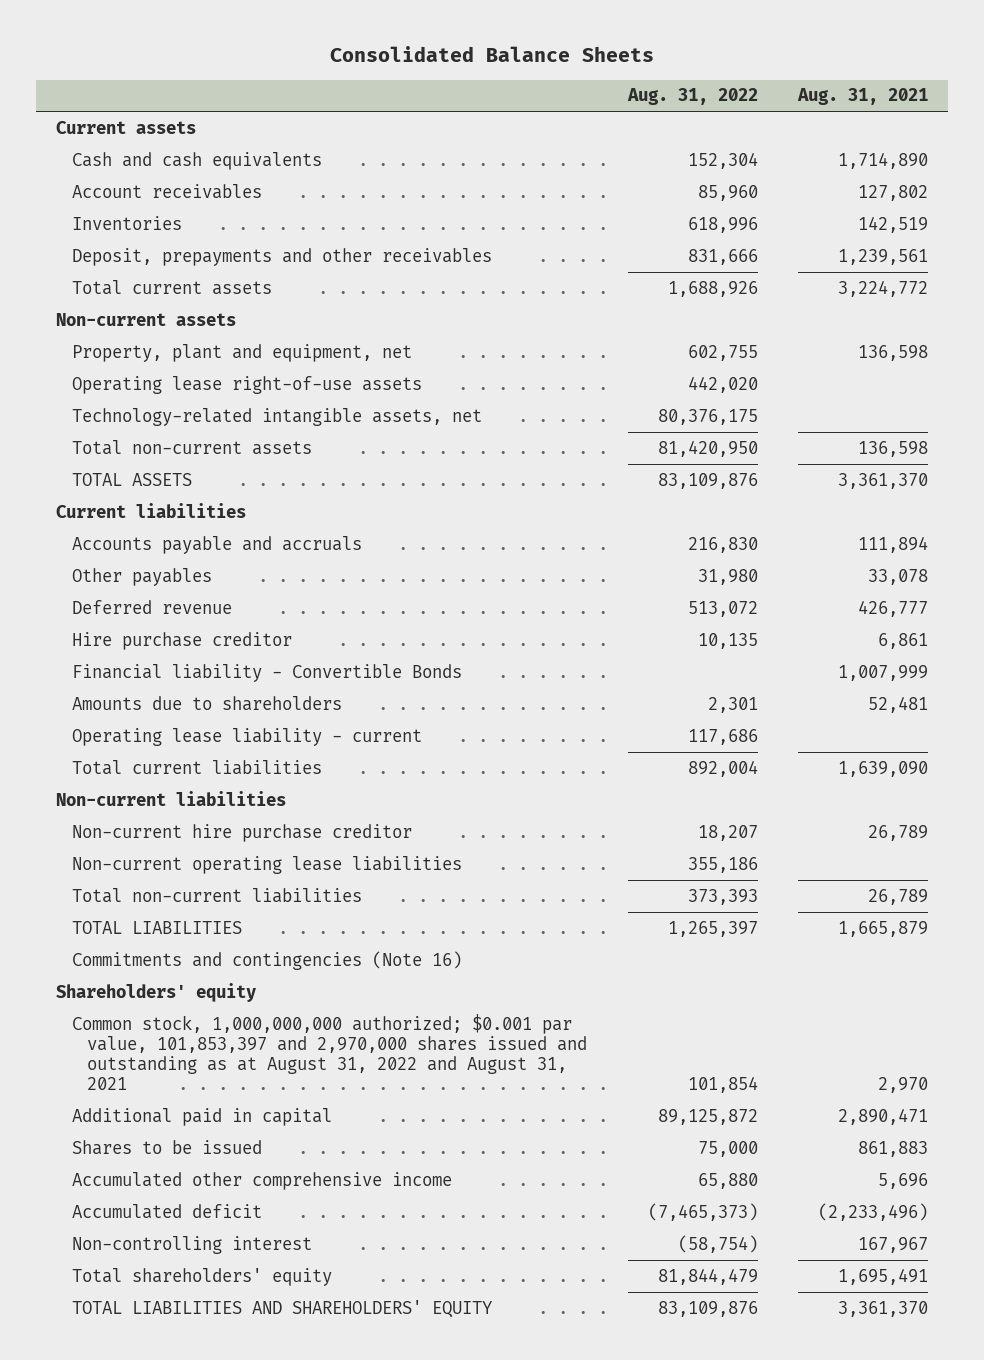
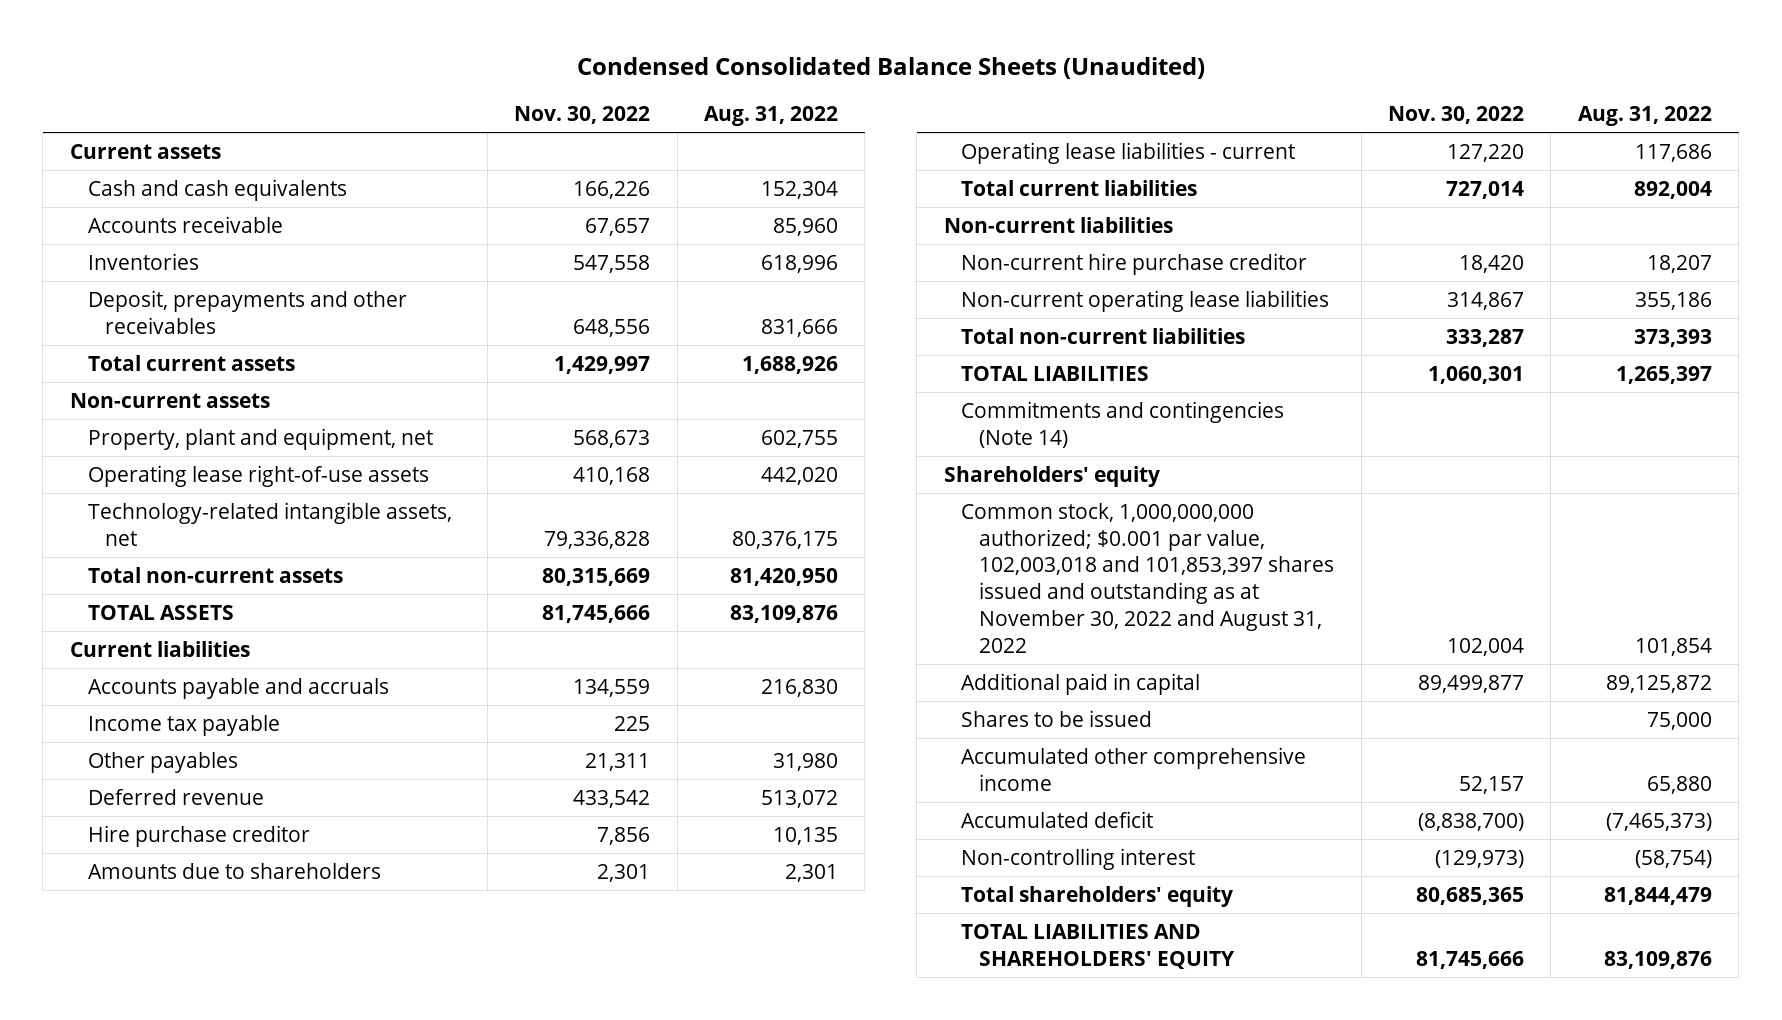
[329,46,654,63] Consolidated Balance Sheets -> [576,57,1205,80] Condensed Consolidated Balance Sheets (Unaudited)
[797,88,929,106] Aug. 31, 2021 -> none
none -> [514,106,651,125] Nov. 30, 2022
[71,183,262,199] Account receivables -> [87,215,283,233] Accounts receivable
none -> [87,714,280,736] Income tax payable
[71,663,462,682] Financial liability - Convertible Bonds -> none
[71,727,422,746] Operating lease liability - current -> [961,141,1296,164] Operating lease liabilities - current
[71,950,462,970] Commitments and contingencies (Note 16) -> [961,400,1285,448] Commitments and contingencies (Note 14)
[71,1013,588,1090] Common stock, 1,000,000,000 authorized; $0.001 par value, 101,853,397 and 2,970,000 shares issued and outstanding as at August 31, 2022 and August 31, 2021 -> [961,502,1335,654] Common stock, 1,000,000,000 authorized; $0.001 par value, 102,003,018 and 101,853,397 shares issued and outstanding as at November 30, 2022 and August 31, 2022

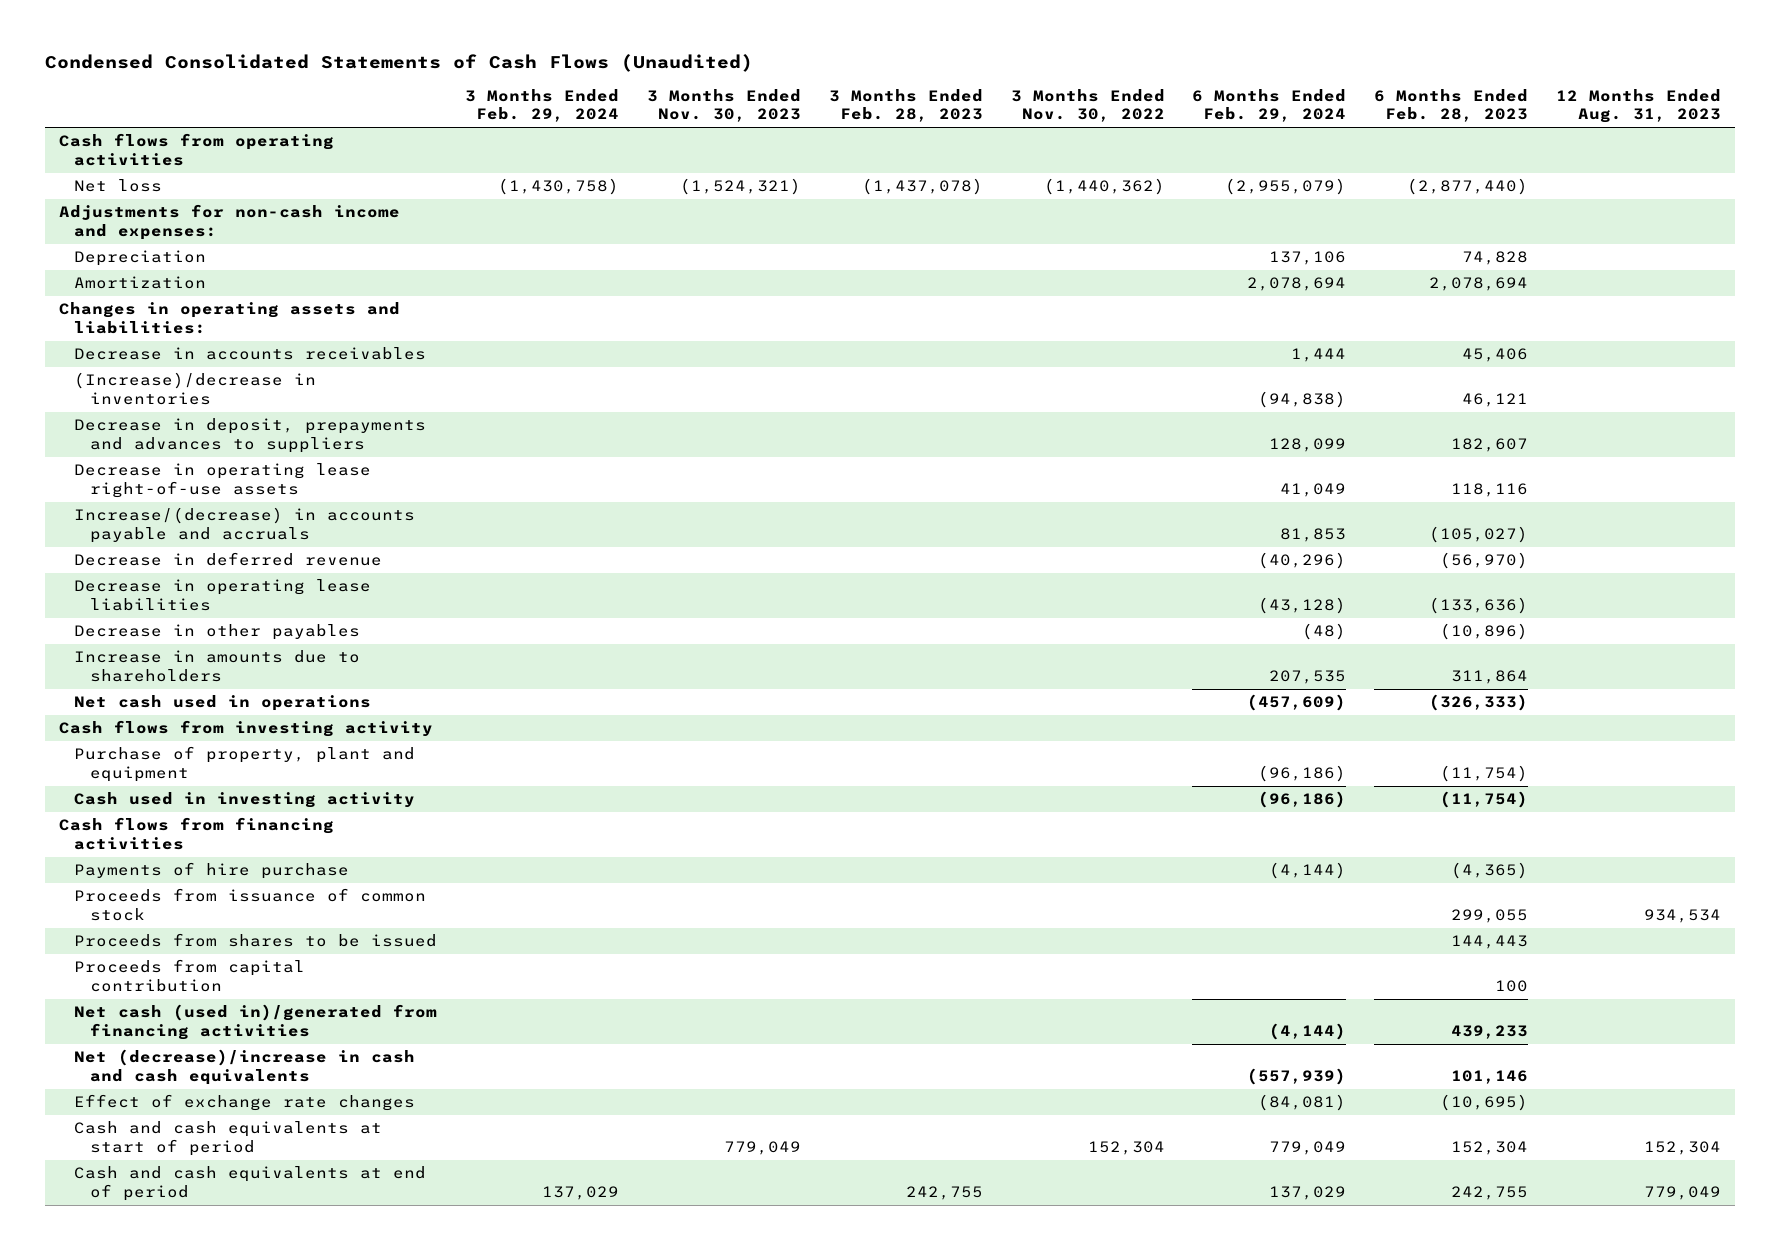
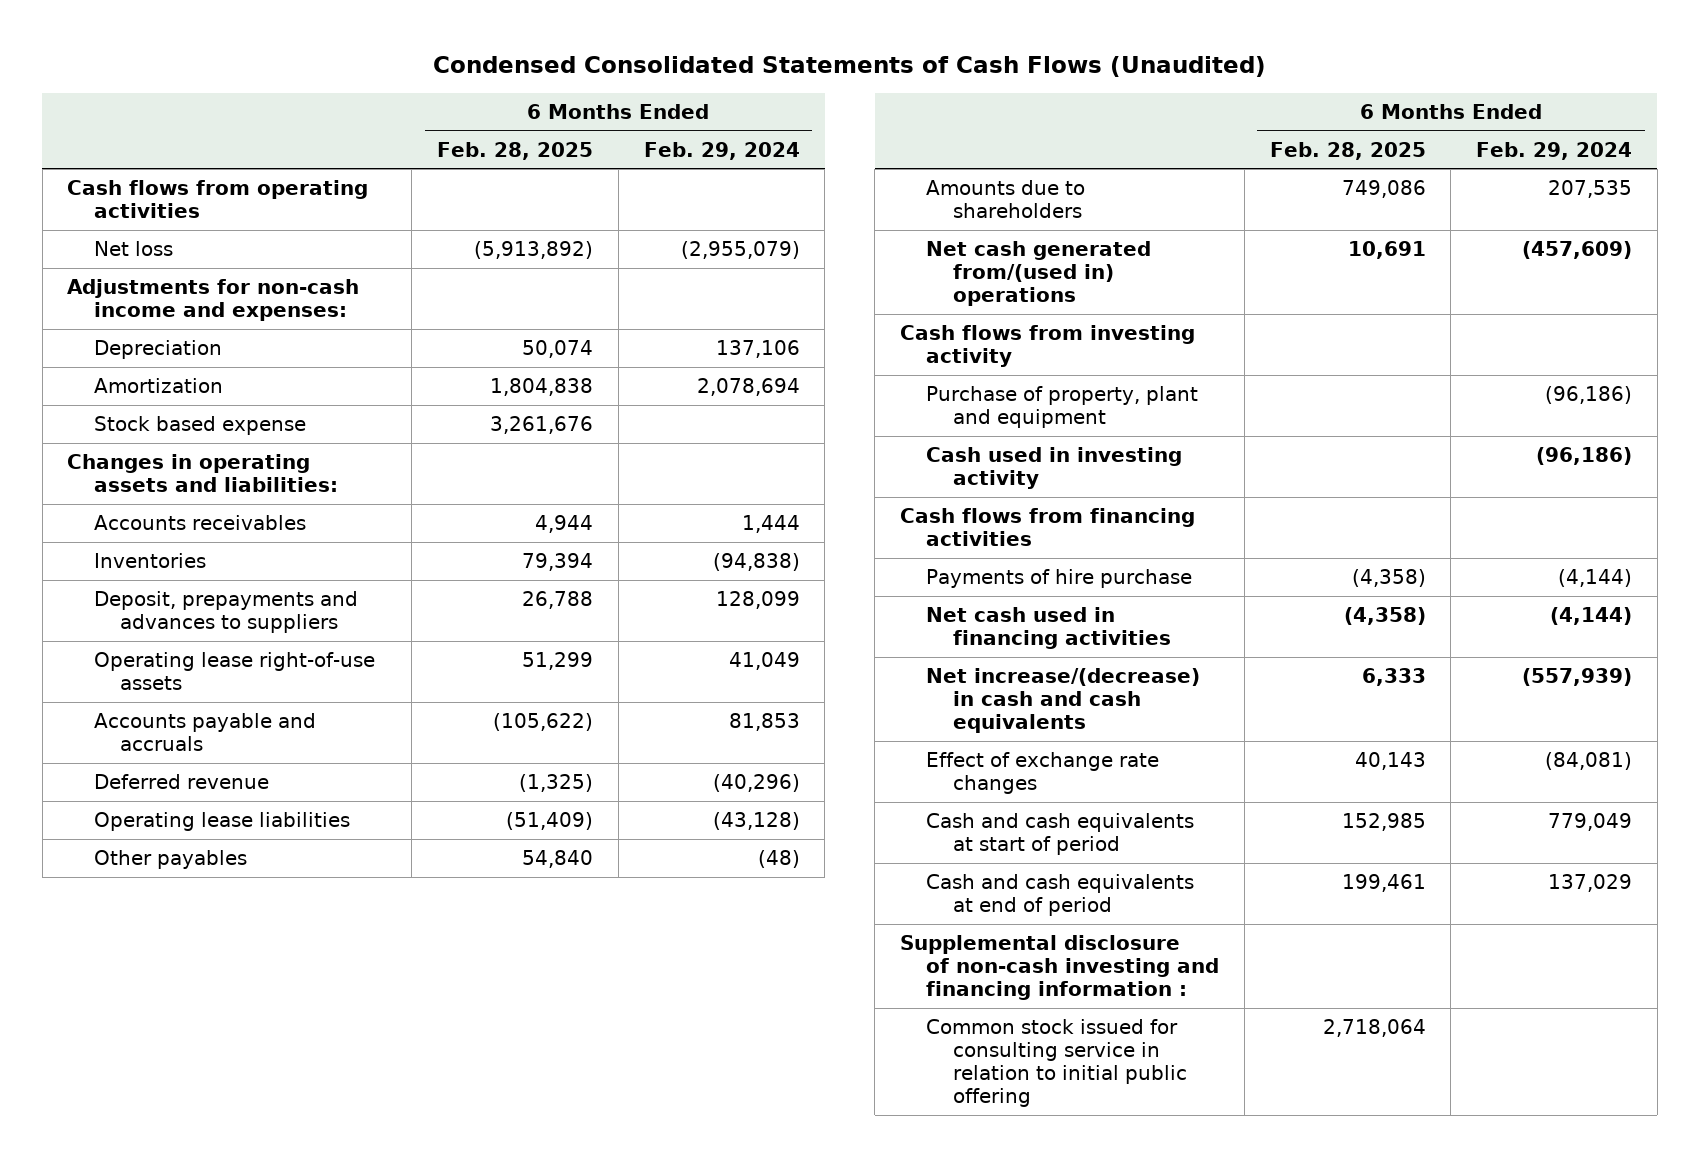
[465,88,620,123] 3 Months Ended Feb. 29, 2024 -> none
[646,88,801,123] 3 Months Ended Nov. 30, 2023 -> none
[828,88,983,123] 3 Months Ended Feb. 28, 2023 -> none
[1010,88,1165,123] 3 Months Ended Nov. 30, 2022 -> none
[1374,88,1529,123] 6 Months Ended Feb. 28, 2023 -> none
[1556,88,1722,124] 12 Months Ended Aug. 31, 2023 -> none
none -> [437,141,594,160] Feb. 28, 2025
none -> [93,416,306,436] Stock based expense
[74,347,427,361] Decrease in accounts receivables -> [93,515,306,531] Accounts receivables
[74,372,317,405] (Increase)/decrease in inventories -> [93,553,206,569] Inventories
[74,418,427,453] Decrease in deposit, prepayments and advances to suppliers -> [93,591,358,634] Deposit, prepayments and advances to suppliers
[74,463,372,498] Decrease in operating lease right-of-use assets -> [93,652,375,691] Operating lease right-of-use assets
[74,507,416,543] Increase/(decrease) in accounts payable and accruals -> [93,713,316,752] Accounts payable and accruals
[74,552,383,567] Decrease in deferred revenue -> [93,774,269,790] Deferred revenue
[74,579,372,611] Decrease in operating lease liabilities -> [93,812,350,832] Operating lease liabilities
[74,624,361,641] Decrease in other payables -> [93,850,247,870] Other payables
[74,650,361,682] Increase in amounts due to shareholders -> [926,180,1086,219] Amounts due to shareholders
[74,695,372,712] Net cash used in operations -> [926,241,1152,307] Net cash generated from/(used in) operations
[74,888,427,921] Proceeds from issuance of common stock -> none
[74,933,438,948] Proceeds from shares to be issued -> none
[74,959,306,992] Proceeds from capital contribution -> none
[74,1004,438,1040] Net cash (used in)/generated from financing activities -> [926,607,1171,650] Net cash used in financing activities
[74,1049,416,1085] Net (decrease)/increase in cash and cash equivalents -> [926,668,1201,734] Net increase/(decrease) in cash and cash equivalents
none -> [899,935,1220,1001] Supplemental disclosure of non-cash investing and financing information :
none -> [926,1019,1187,1108] Common stock issued for consulting service in relation to initial public offering

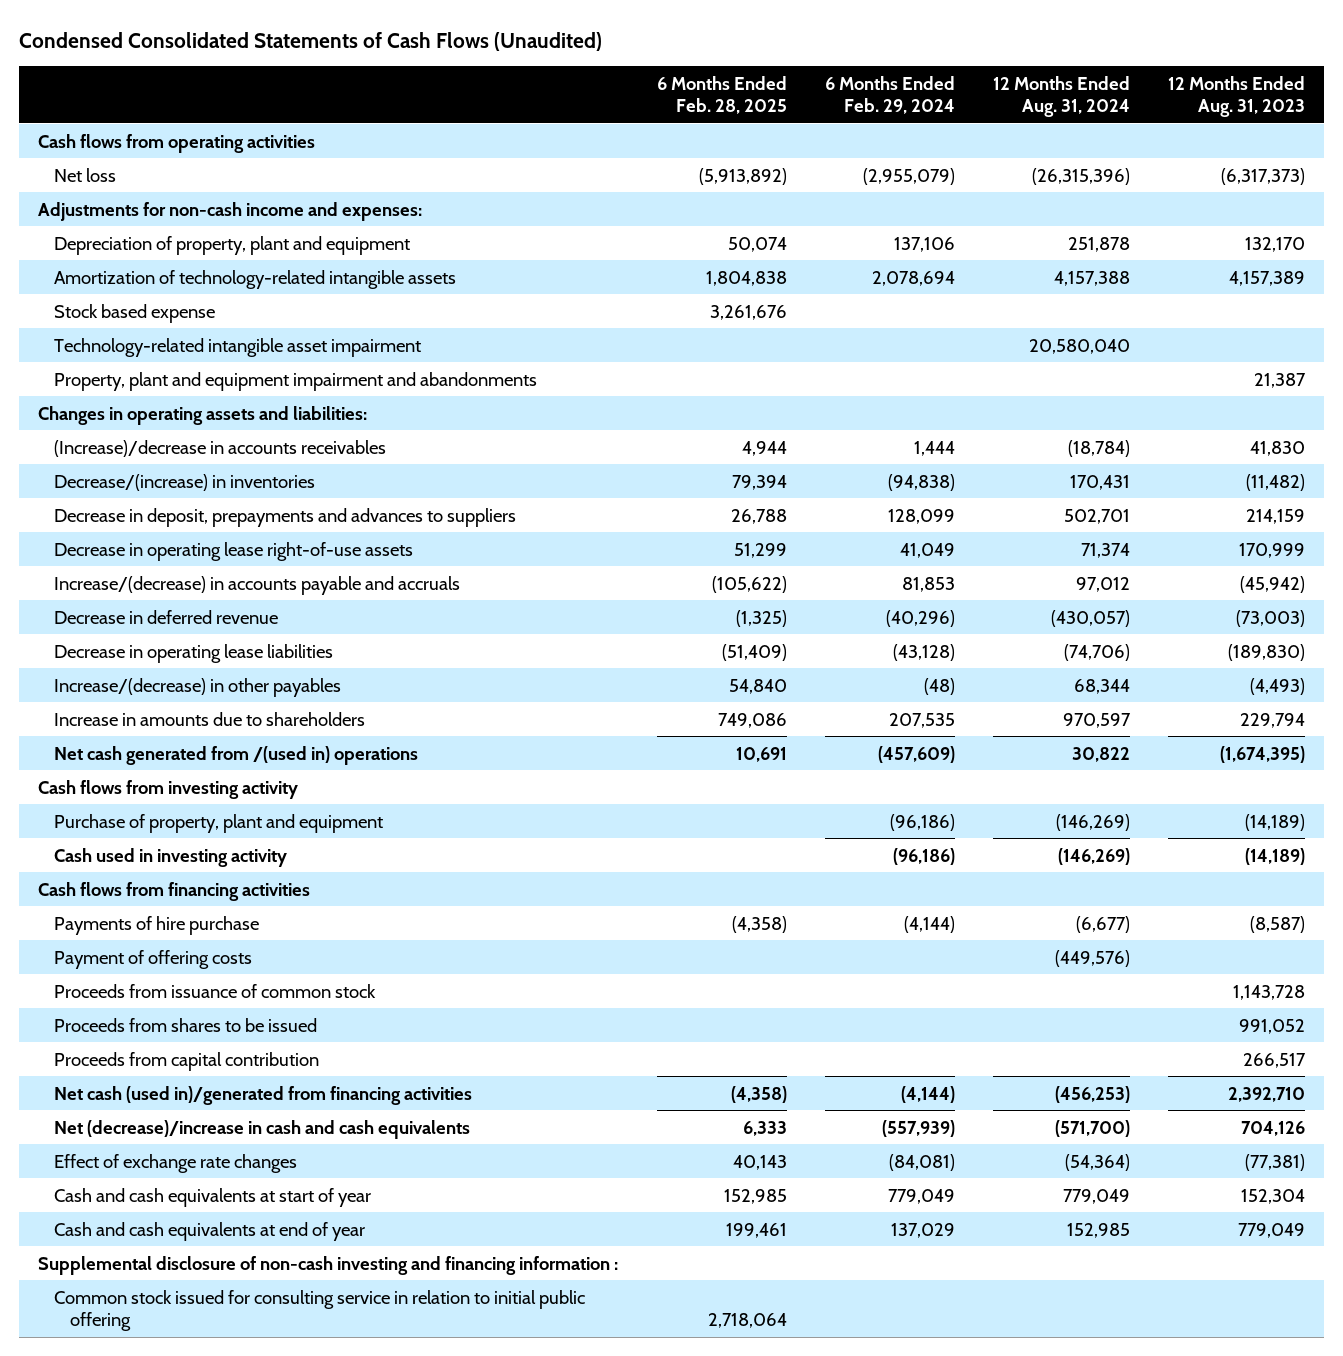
none -> [992,75,1130,117] 12 Months Ended Aug. 31, 2024
none -> [1168,75,1306,117] 12 Months Ended Aug. 31, 2023
[93,340,222,360] Depreciation -> [53,235,410,255] Depreciation of property, plant and equipment
[93,378,223,394] Amortization -> [53,269,456,289] Amortization of technology-related intangible assets
none -> [53,337,421,357] Technology-related intangible asset impairment
none -> [53,371,537,391] Property, plant and equipment impairment and abandonments
[93,515,306,531] Accounts receivables -> [53,439,386,457] (Increase)/decrease in accounts receivables
[93,553,206,569] Inventories -> [53,473,315,491] Decrease/(increase) in inventories
[93,591,358,634] Deposit, prepayments and advances to suppliers -> [53,507,516,527] Decrease in deposit, prepayments and advances to suppliers
[93,652,375,691] Operating lease right-of-use assets -> [53,541,413,561] Decrease in operating lease right-of-use assets
[93,713,316,752] Accounts payable and accruals -> [53,575,460,595] Increase/(decrease) in accounts payable and accruals
[93,774,269,790] Deferred revenue -> [53,609,278,624] Decrease in deferred revenue
[93,812,350,832] Operating lease liabilities -> [53,643,333,663] Decrease in operating lease liabilities
[93,850,247,870] Other payables -> [53,677,341,697] Increase/(decrease) in other payables
[926,180,1086,219] Amounts due to shareholders -> [53,711,365,726] Increase in amounts due to shareholders
[926,241,1152,307] Net cash generated from/(used in) operations -> [53,745,418,765] Net cash generated from /(used in) operations
none -> [53,949,252,969] Payment of offering costs
none -> [53,983,376,998] Proceeds from issuance of common stock
none -> [53,1017,317,1032] Proceeds from shares to be issued
none -> [53,1051,319,1071] Proceeds from capital contribution
[926,607,1171,650] Net cash used in financing activities -> [53,1085,472,1105] Net cash (used in)/generated from financing activities
[926,668,1201,734] Net increase/(decrease) in cash and cash equivalents -> [53,1119,470,1139] Net (decrease)/increase in cash and cash equivalents
[926,813,1195,856] Cash and cash equivalents at start of period -> [53,1187,371,1207] Cash and cash equivalents at start of year
[926,874,1195,917] Cash and cash equivalents at end of period -> [53,1221,365,1241] Cash and cash equivalents at end of year

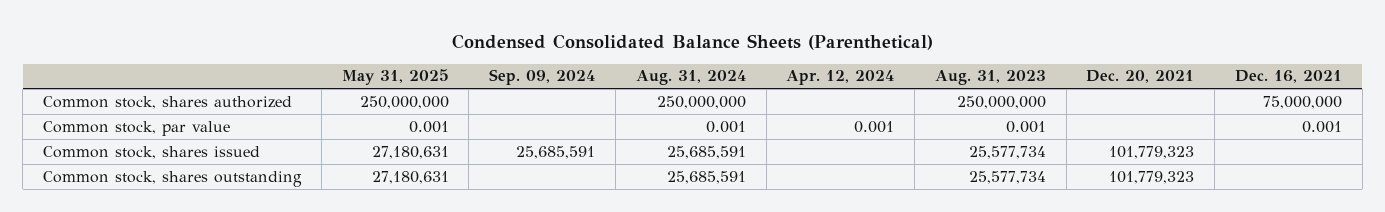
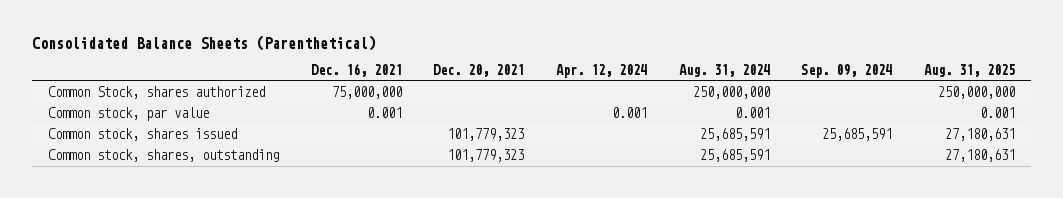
[451,33,933,50] Condensed Consolidated Balance Sheets (Parenthetical) -> [32,35,377,52] Consolidated Balance Sheets (Parenthetical)
[341,69,449,86] May 31, 2025 -> none
[934,70,1046,86] Aug. 31, 2023 -> none
none -> [924,64,1016,78] Aug. 31, 2025
[43,95,293,109] Common stock, shares authorized -> [47,86,265,100] Common Stock, shares authorized
[43,170,303,187] Common stock, shares outstanding -> [47,149,279,163] Common stock, shares, outstanding

